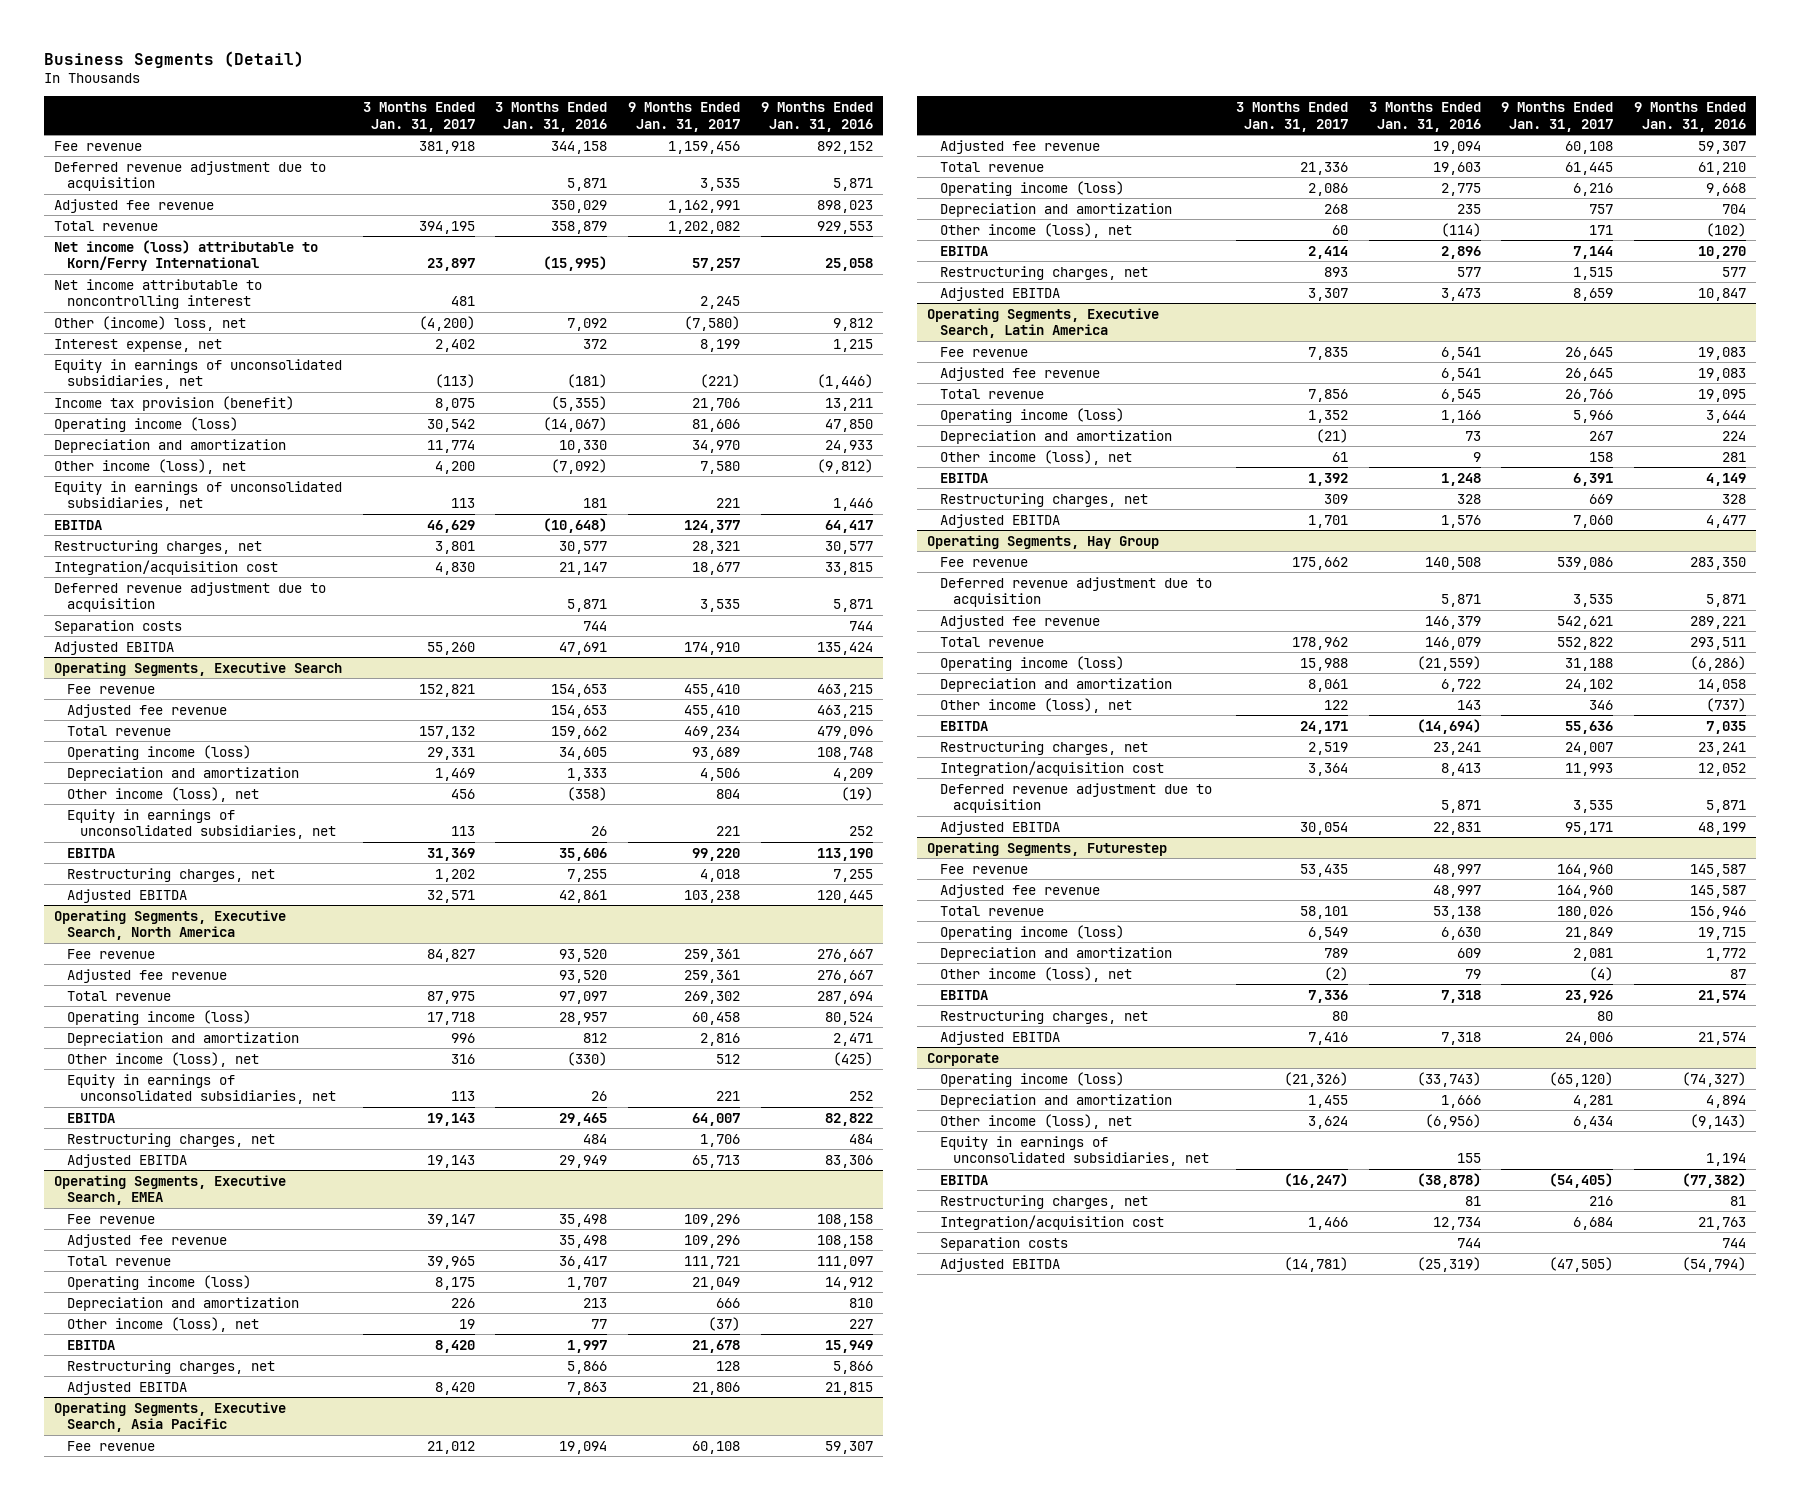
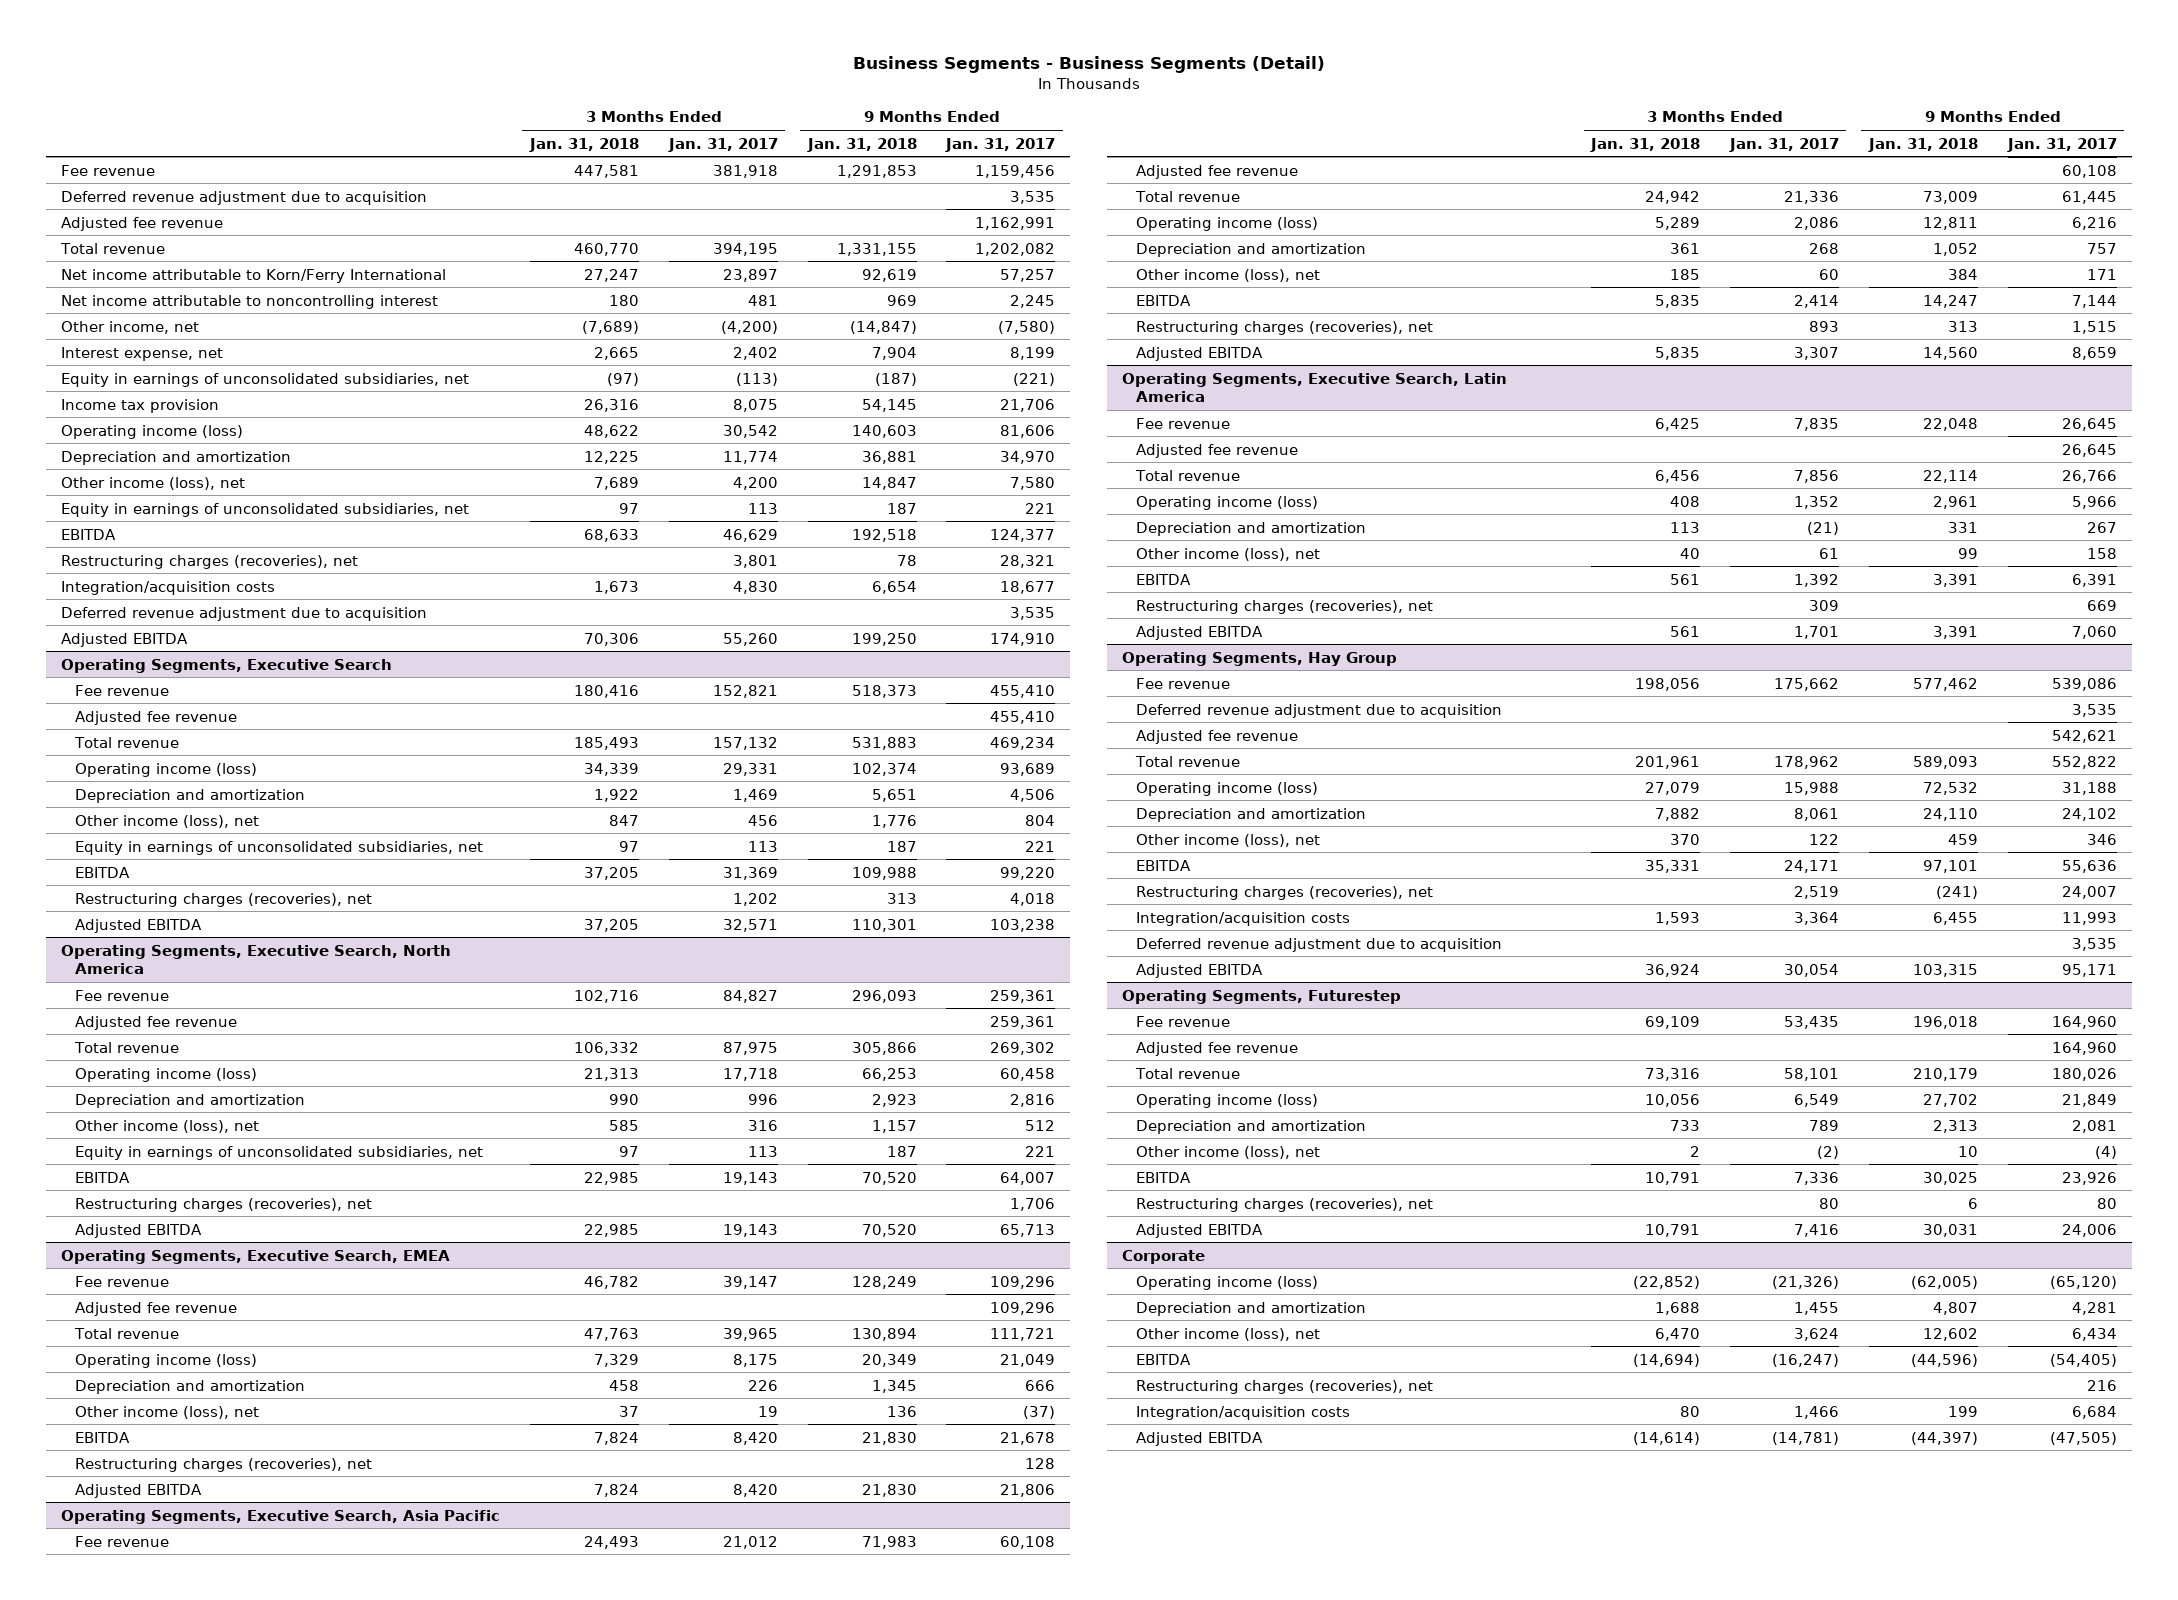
[43,50,304,68] Business Segments (Detail) -> [852,56,1325,74] Business Segments - Business Segments (Detail)
[495,101,608,132] 3 Months Ended Jan. 31, 2016 -> none
[760,101,873,132] 9 Months Ended Jan. 31, 2016 -> none
none -> [528,137,639,152] Jan. 31, 2018
none -> [806,137,917,152] Jan. 31, 2018
[53,239,318,272] Net income (loss) attributable to Korn/Ferry International -> [61,268,447,283] Net income attributable to Korn/Ferry International
[53,315,246,331] Other (income) loss, net -> [61,320,200,334] Other income, net
[53,395,294,411] Income tax provision (benefit) -> [61,398,220,413] Income tax provision
[53,539,262,554] Restructuring charges, net -> [61,554,359,569] Restructuring charges (recoveries), net
[53,559,278,575] Integration/acquisition cost -> [61,580,276,595] Integration/acquisition costs
[53,619,182,634] Separation costs -> none
[66,867,275,882] Restructuring charges, net -> [74,892,372,907] Restructuring charges (recoveries), net
[66,1132,275,1147] Restructuring charges, net -> [74,1197,372,1212] Restructuring charges (recoveries), net
[66,1359,275,1374] Restructuring charges, net -> [74,1457,372,1472] Restructuring charges (recoveries), net
[940,265,1149,280] Restructuring charges, net -> [1135,320,1433,335] Restructuring charges (recoveries), net
[940,492,1149,507] Restructuring charges, net -> [1135,599,1433,614] Restructuring charges (recoveries), net
[940,740,1149,755] Restructuring charges, net -> [1135,885,1433,900] Restructuring charges (recoveries), net
[940,760,1165,776] Integration/acquisition cost -> [1135,911,1350,926] Integration/acquisition costs
[940,1009,1149,1024] Restructuring charges, net -> [1135,1197,1433,1212] Restructuring charges (recoveries), net
[940,1135,1209,1167] Equity in earnings of unconsolidated subsidiaries, net -> none
[940,1236,1069,1251] Separation costs -> none
[940,1194,1149,1209] Restructuring charges, net -> [1135,1379,1433,1394] Restructuring charges (recoveries), net
[940,1214,1165,1230] Integration/acquisition cost -> [1135,1405,1350,1420] Integration/acquisition costs

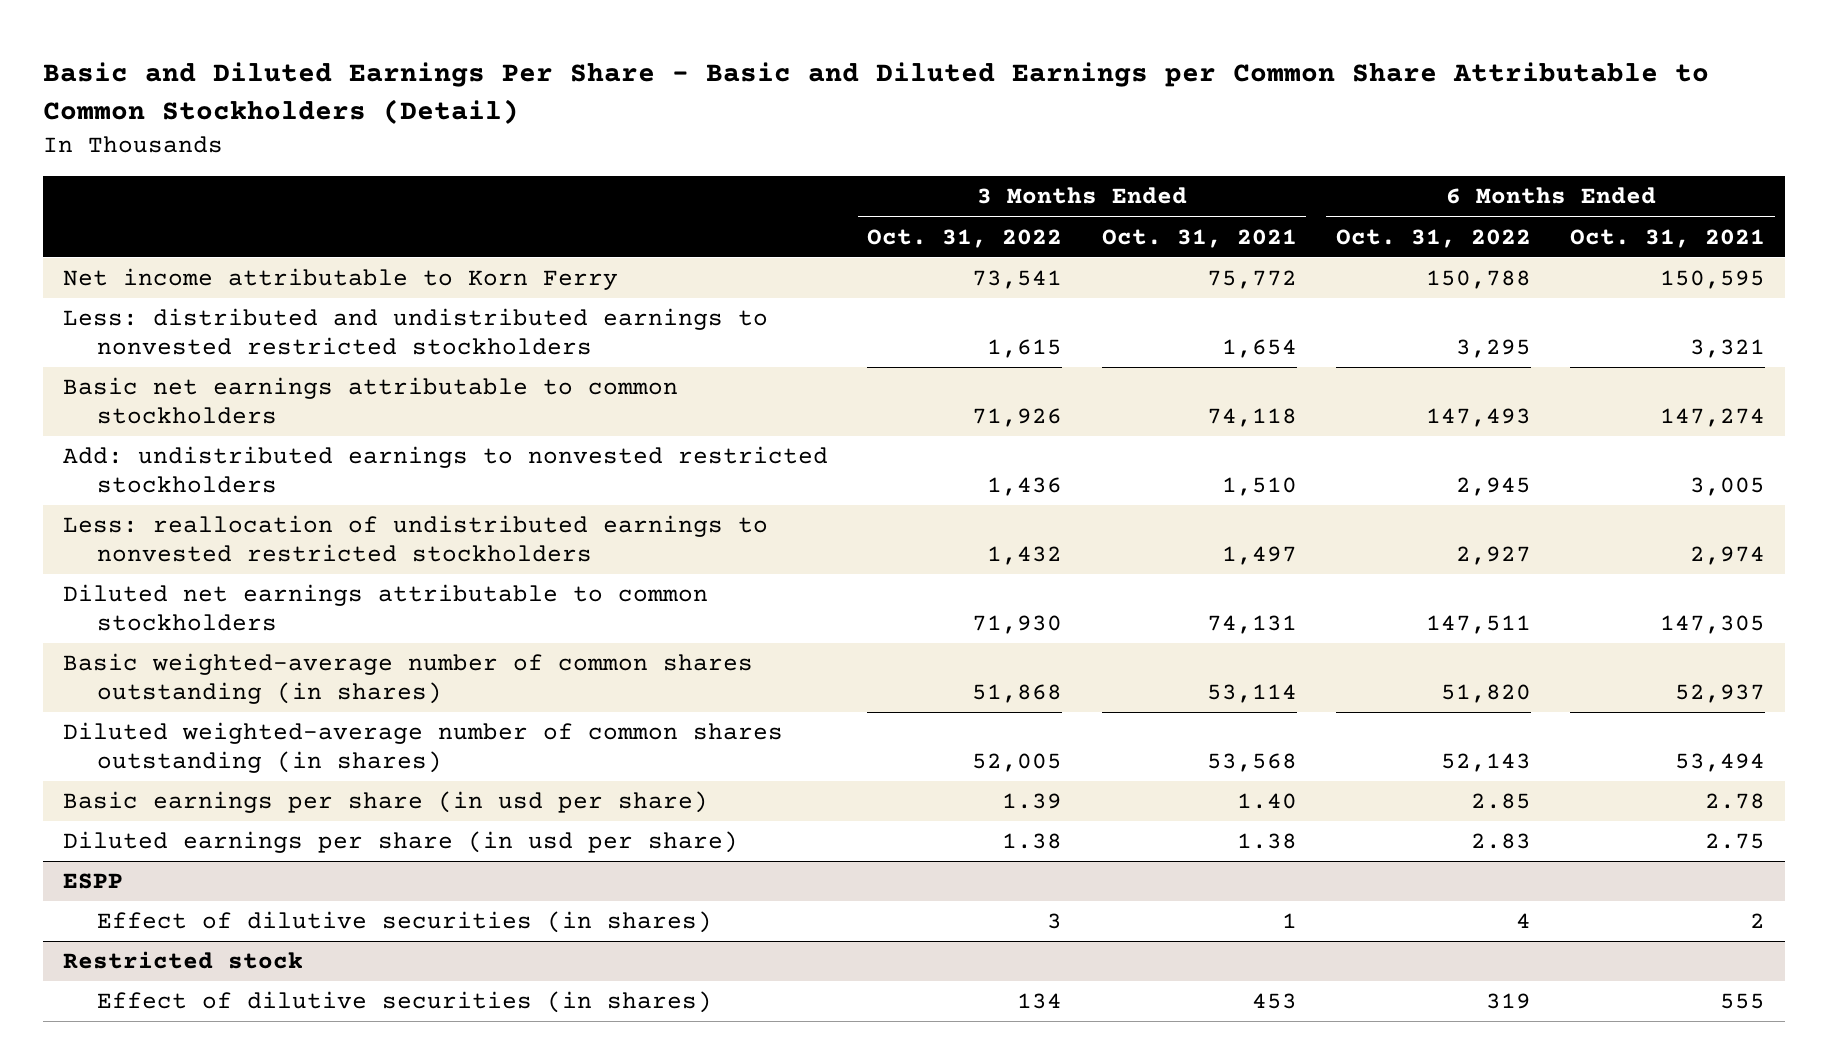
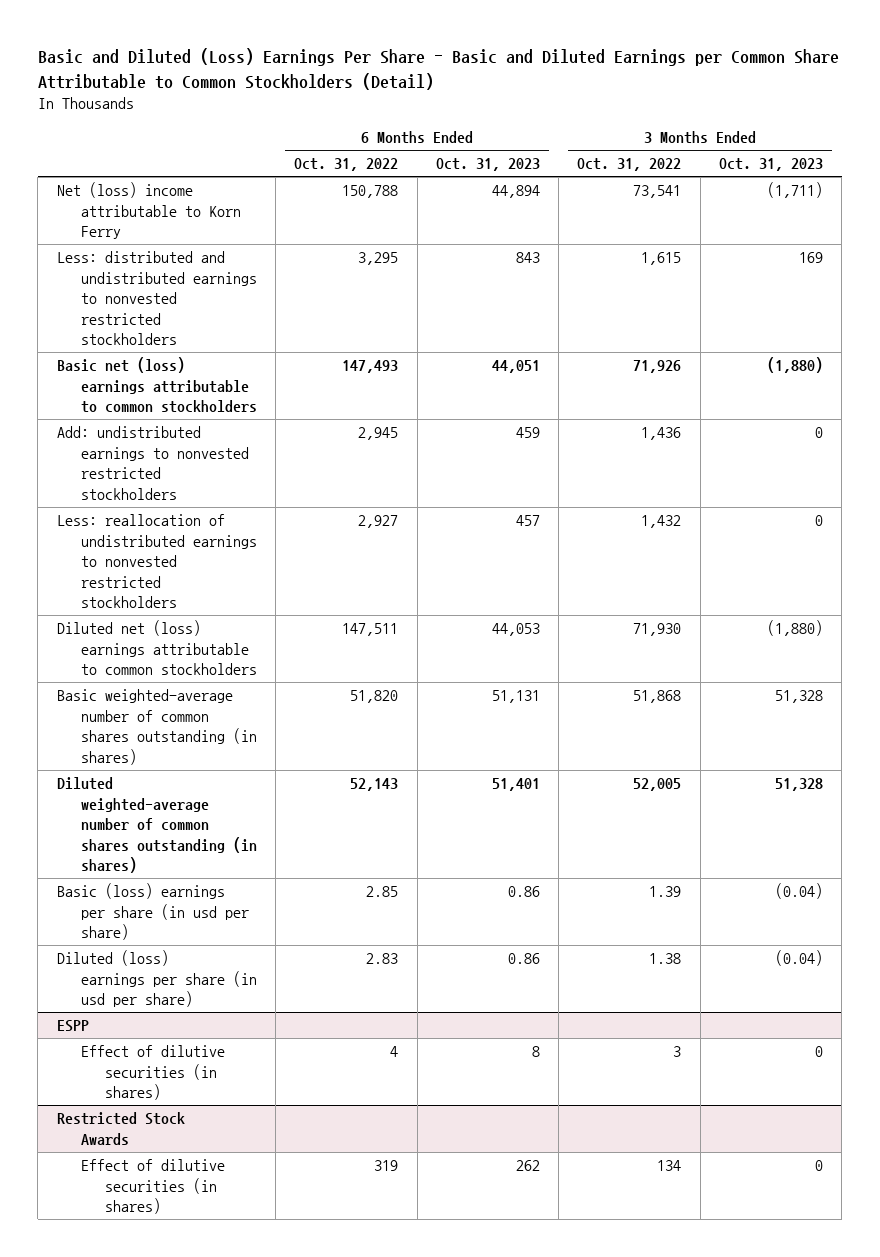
[43,62,1710,125] Basic and Diluted Earnings Per Share - Basic and Diluted Earnings per Common Share Attributable to Common Stockholders (Detail) -> [37,48,839,91] Basic and Diluted (Loss) Earnings Per Share - Basic and Diluted Earnings per Common Share Attributable to Common Stockholders (Detail)
[1101,228,1297,248] Oct. 31, 2021 -> none
[1570,228,1766,248] Oct. 31, 2021 -> none
none -> [435,158,540,172] Oct. 31, 2023
none -> [718,158,823,172] Oct. 31, 2023
[63,268,619,291] Net income attributable to Korn Ferry -> [56,182,241,240] Net (loss) income attributable to Korn Ferry
[63,377,679,424] Basic net earnings attributable to common stockholders -> [56,357,257,414] Basic net (loss) earnings attributable to common stockholders
[63,584,709,631] Diluted net earnings attributable to common stockholders -> [56,620,257,676] Diluted net (loss) earnings attributable to common stockholders
[63,791,709,814] Basic earnings per share (in usd per share) -> [56,883,249,941] Basic (loss) earnings per share (in usd per share)
[63,831,739,854] Diluted earnings per share (in usd per share) -> [56,950,257,1008] Diluted (loss) earnings per share (in usd per share)
[63,951,304,970] Restricted stock -> [56,1112,185,1145] Restricted Stock Awards

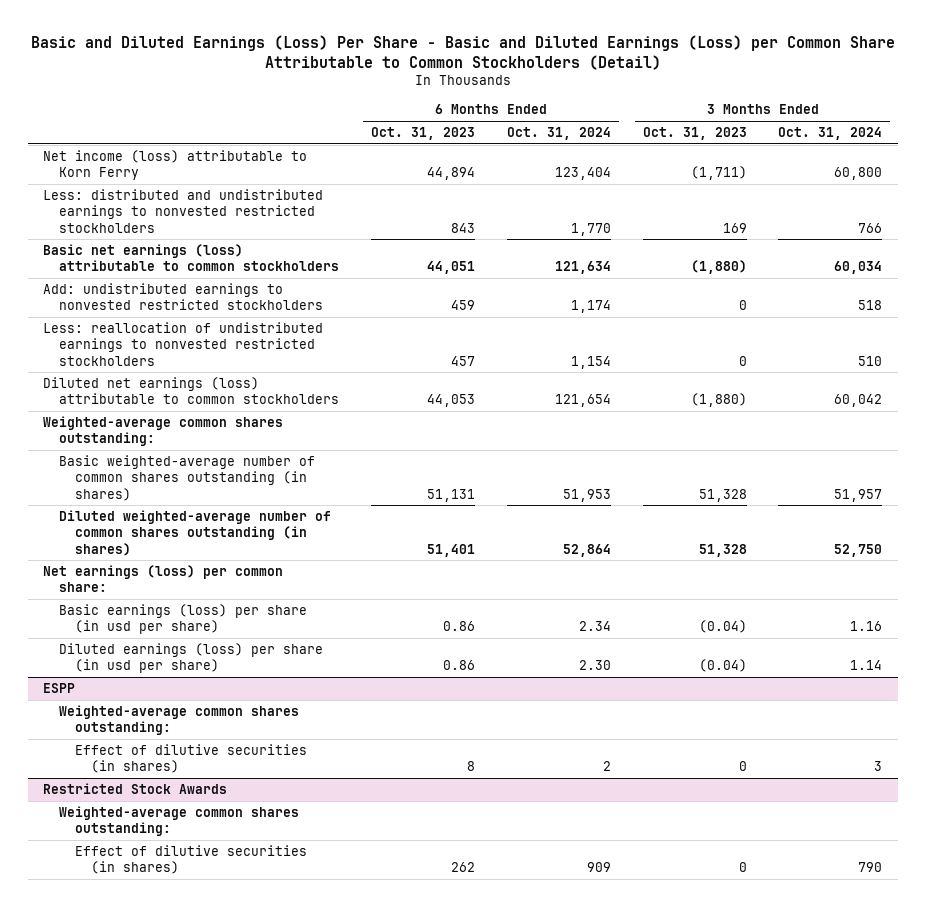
[37,48,839,91] Basic and Diluted (Loss) Earnings Per Share - Basic and Diluted Earnings per Common Share Attributable to Common Stockholders (Detail) -> [30,34,895,70] Basic and Diluted Earnings (Loss) Per Share - Basic and Diluted Earnings (Loss) per Common Share Attributable to Common Stockholders (Detail)
[294,158,399,172] Oct. 31, 2022 -> none
[577,158,682,172] Oct. 31, 2022 -> none
none -> [506,127,611,141] Oct. 31, 2024
none -> [778,127,883,141] Oct. 31, 2024
[56,182,241,240] Net (loss) income attributable to Korn Ferry -> [43,150,308,181] Net income (loss) attributable to Korn Ferry
[56,357,257,414] Basic net (loss) earnings attributable to common stockholders -> [43,244,340,272] Basic net earnings (loss) attributable to common stockholders
[56,620,257,676] Diluted net (loss) earnings attributable to common stockholders -> [43,377,340,405] Diluted net earnings (loss) attributable to common stockholders
none -> [43,416,284,447] Weighted-average common shares outstanding:
none -> [43,565,284,593] Net earnings (loss) per common share:
[56,883,249,941] Basic (loss) earnings per share (in usd per share) -> [59,604,308,635] Basic earnings (loss) per share (in usd per share)
[56,950,257,1008] Diluted (loss) earnings per share (in usd per share) -> [59,643,324,674] Diluted earnings (loss) per share (in usd per share)
none -> [59,705,300,736] Weighted-average common shares outstanding:
none -> [59,806,300,837] Weighted-average common shares outstanding:

